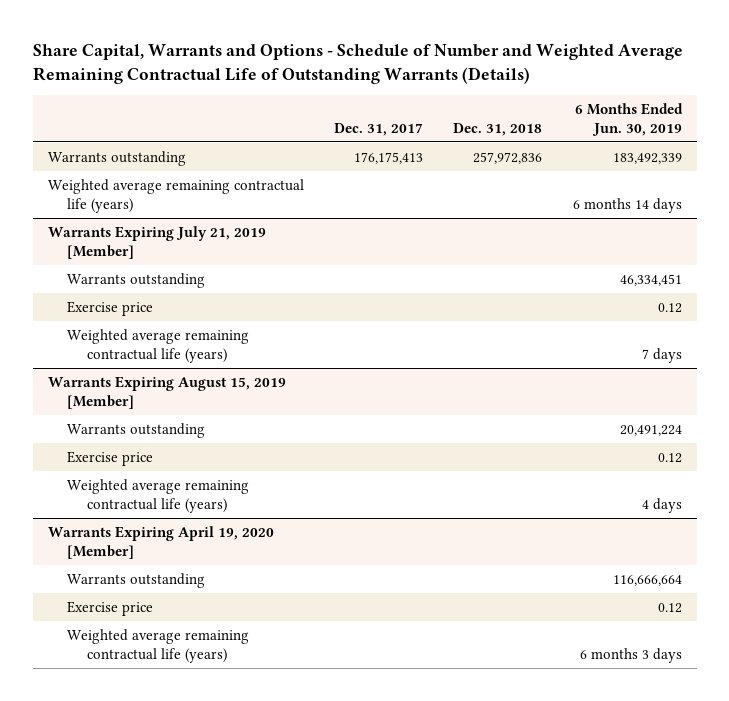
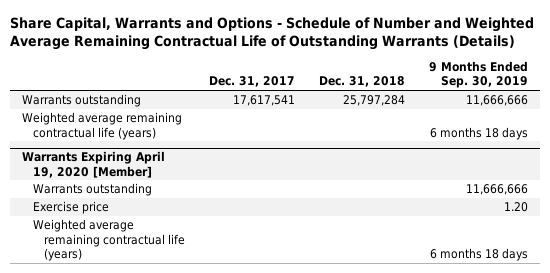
[574,102,683,136] 6 Months Ended Jun. 30, 2019 -> none
none -> [429,61,529,89] 9 Months Ended Sep. 30, 2019
[354,151,424,164] 176,175,413 -> [233,95,296,107] 17,617,541
[473,151,543,164] 257,972,836 -> [343,95,406,107] 25,797,284
[47,225,266,260] Warrants Expiring July 21, 2019 [Member] -> none
[67,272,206,288] Warrants outstanding -> none
[67,300,154,316] Exercise price -> none
[67,328,250,364] Weighted average remaining contractual life (years) -> none
[47,375,286,410] Warrants Expiring August 15, 2019 [Member] -> none
[67,422,206,438] Warrants outstanding -> none
[67,450,154,466] Exercise price -> none
[67,478,250,514] Weighted average remaining contractual life (years) -> none

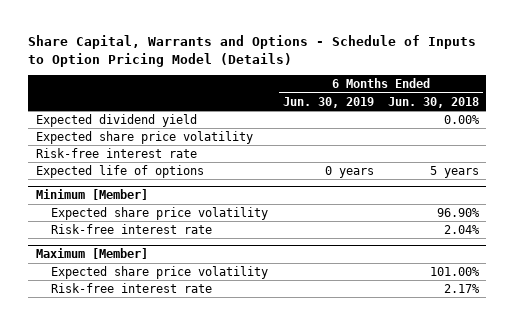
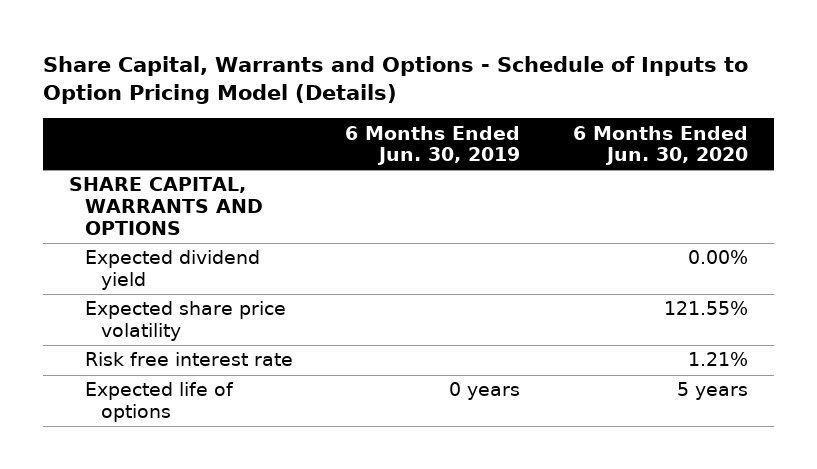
[388,96,480,108] Jun. 30, 2018 -> none
none -> [572,125,748,166] 6 Months Ended Jun. 30, 2020
none -> [69,177,264,235] SHARE CAPITAL, WARRANTS AND OPTIONS
[35,147,197,158] Risk-free interest rate -> [85,352,294,367] Risk free interest rate
[35,189,148,201] Minimum [Member] -> none
[51,206,269,220] Expected share price volatility -> none
[51,223,213,234] Risk-free interest rate -> none
[35,248,148,260] Maximum [Member] -> none
[51,265,269,279] Expected share price volatility -> none
[51,282,213,293] Risk-free interest rate -> none

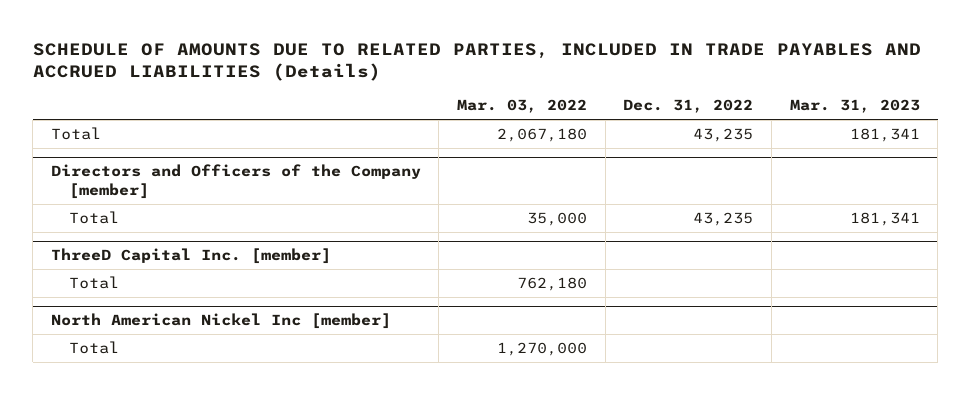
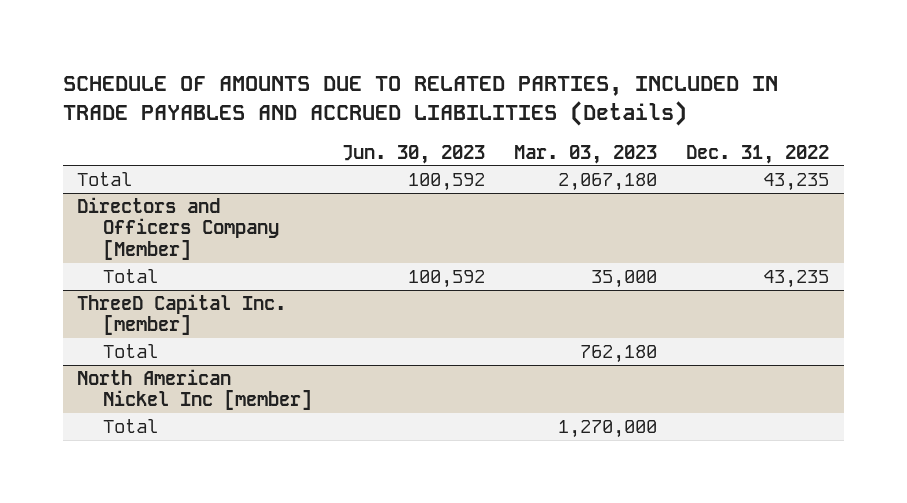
[457,99,588,114] Mar. 03, 2022 -> none
[789,99,920,114] Mar. 31, 2023 -> none
none -> [341,144,485,164] Jun. 30, 2023
none -> [513,144,657,164] Mar. 03, 2023
[50,164,421,199] Directors and Officers of the Company [member] -> [77,196,280,261] Directors and Officers Company [Member]

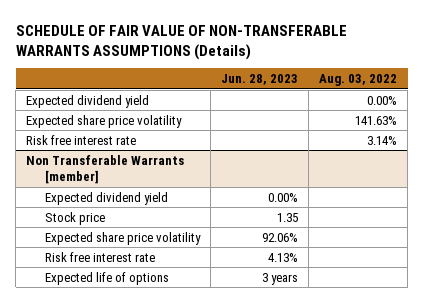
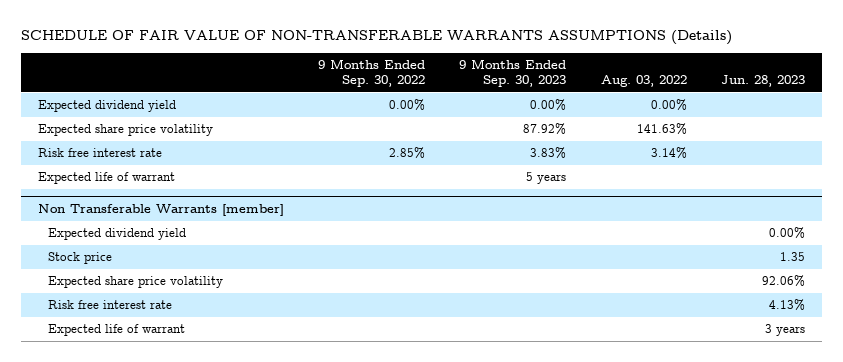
none -> [318,58,426,88] 9 Months Ended Sep. 30, 2022
none -> [459,58,567,88] 9 Months Ended Sep. 30, 2023
none -> [38,172,176,185] Expected life of warrant
[44,271,169,285] Expected life of options -> [47,324,185,337] Expected life of warrant

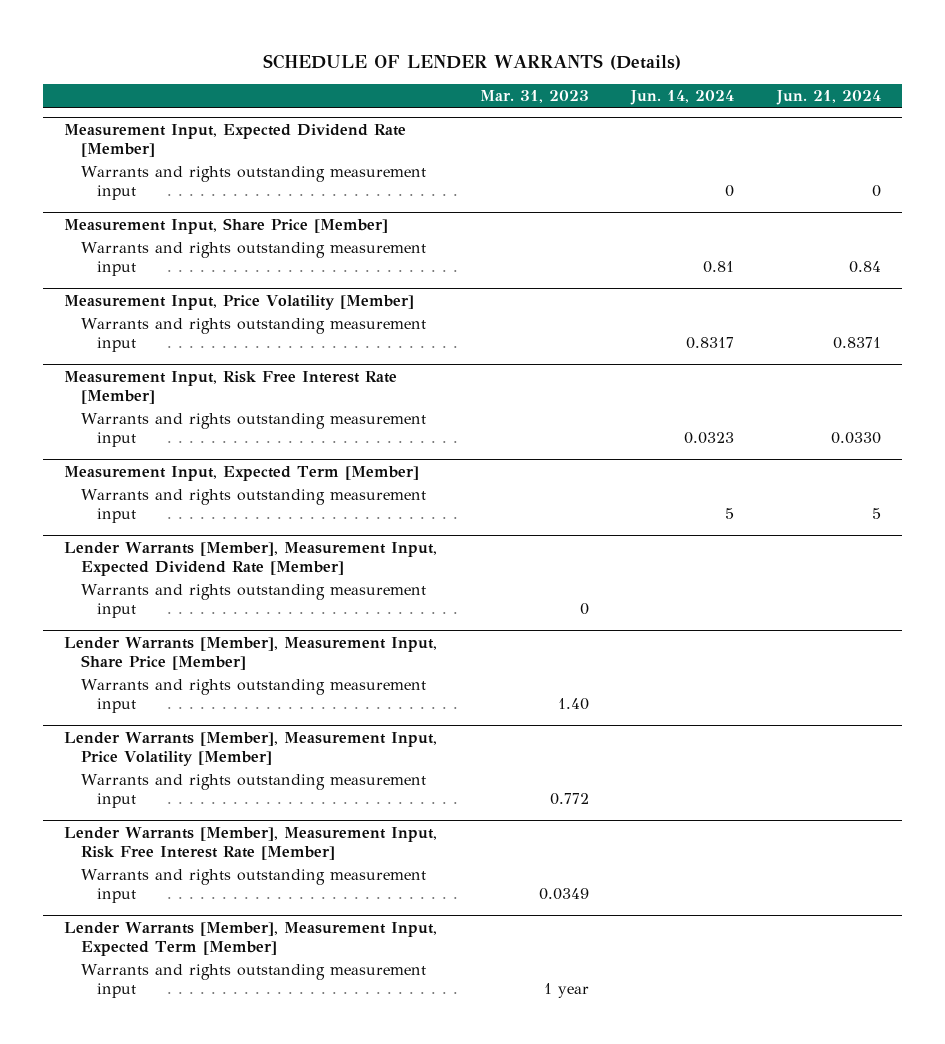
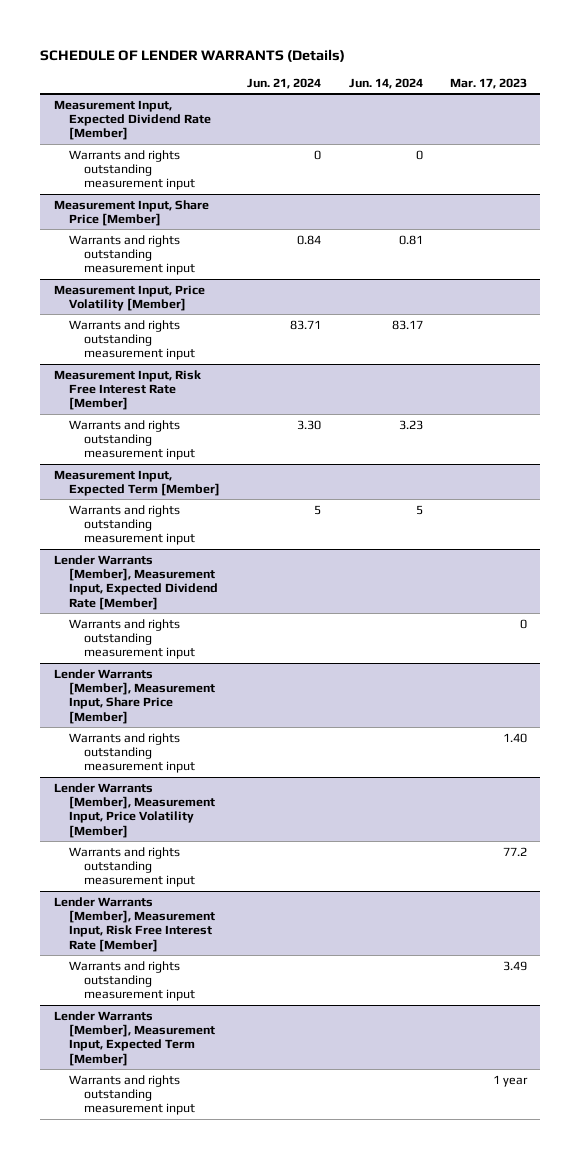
[479,89,589,103] Mar. 31, 2023 -> none
none -> [449,77,527,89] Mar. 17, 2023
[686,337,735,350] 0.8317 -> [391,319,423,330] 83.17
[832,337,881,350] 0.8371 -> [290,319,322,330] 83.71
[684,432,735,445] 0.0323 -> [398,419,423,430] 3.23
[830,432,881,445] 0.0330 -> [297,419,322,430] 3.30

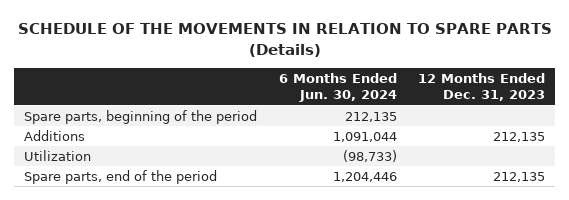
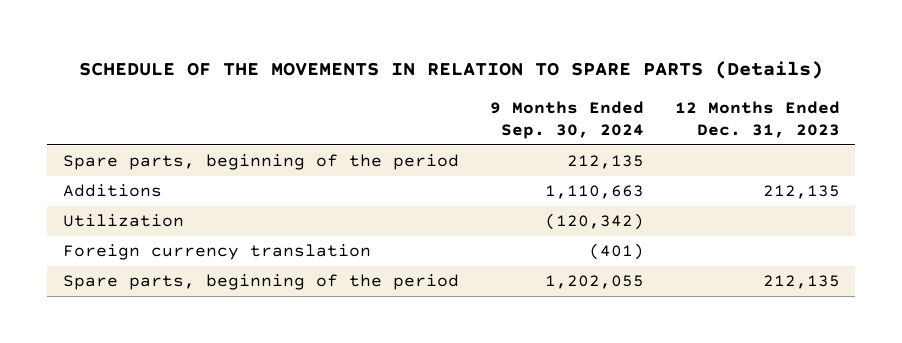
[278,72,397,103] 6 Months Ended Jun. 30, 2024 -> none
none -> [489,100,644,140] 9 Months Ended Sep. 30, 2024
none -> [62,244,371,261] Foreign currency translation
[24,169,218,184] Spare parts, end of the period -> [62,274,459,291] Spare parts, beginning of the period

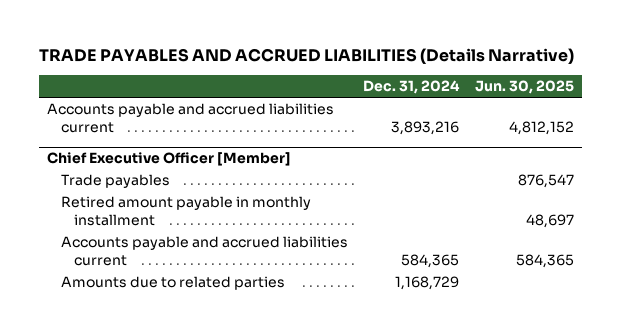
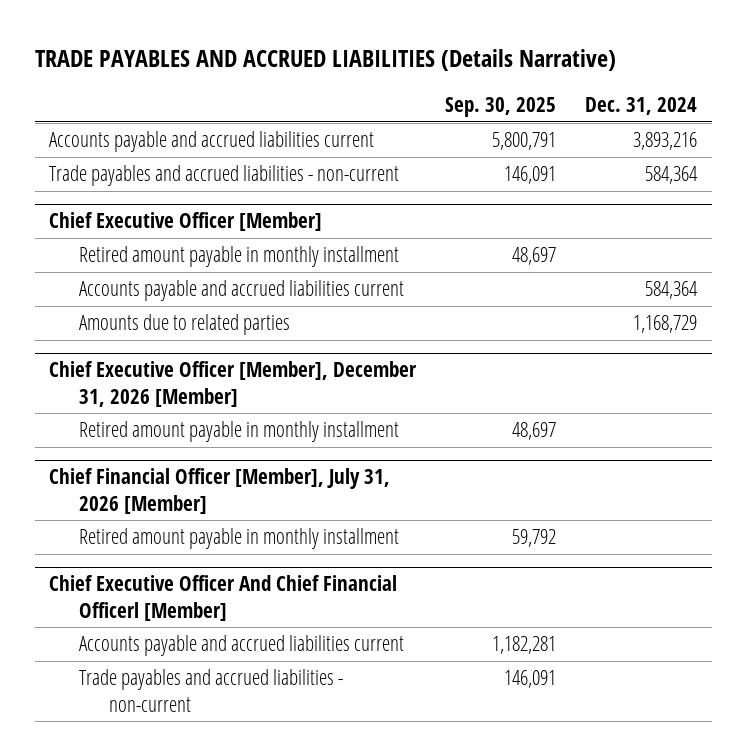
[474,80,574,95] Jun. 30, 2025 -> none
none -> [445,97,557,118] Sep. 30, 2025
none -> [49,165,400,187] Trade payables and accrued liabilities - non-current
[60,174,170,189] Trade payables -> none
[401,254,460,269] 584,365 -> [645,281,699,300] 584,364
none -> [49,361,418,407] Chief Executive Officer [Member], December 31, 2026 [Member]
none -> [78,421,399,443] Retired amount payable in monthly installment
none -> [49,468,391,514] Chief Financial Officer [Member], July 31, 2026 [Member]
none -> [78,528,399,550] Retired amount payable in monthly installment
none -> [49,575,398,621] Chief Executive Officer And Chief Financial Officerl [Member]
none -> [78,635,404,657] Accounts payable and accrued liabilities current
none -> [78,669,343,712] Trade payables and accrued liabilities - non-current

